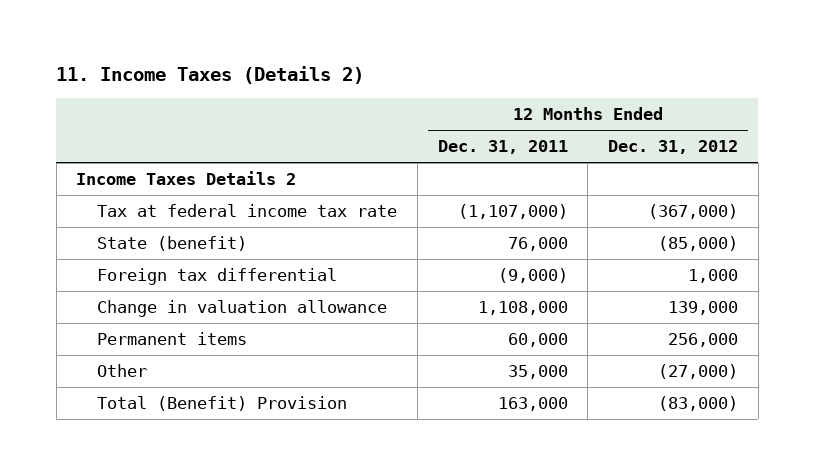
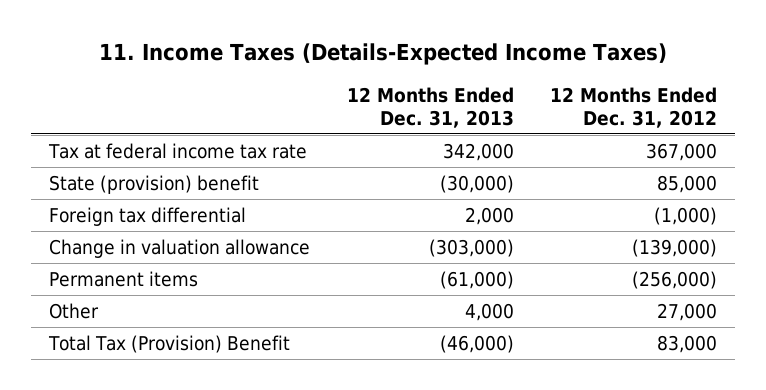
[56,66,365,85] 11. Income Taxes (Details 2) -> [99,43,668,66] 11. Income Taxes (Details-Expected Income Taxes)
[437,140,568,155] Dec. 31, 2011 -> none
none -> [346,86,514,128] 12 Months Ended Dec. 31, 2013
[76,171,297,186] Income Taxes Details 2 -> none
[648,204,739,220] (367,000) -> [646,142,718,161] 367,000
[97,236,248,252] State (benefit) -> [49,174,260,194] State (provision) benefit
[658,236,739,252] (85,000) -> [657,174,718,193] 85,000
[688,269,739,284] 1,000 -> [654,206,718,225] (1,000)
[668,301,739,316] 139,000 -> [632,238,718,257] (139,000)
[668,333,739,348] 256,000 -> [632,270,718,289] (256,000)
[658,364,739,380] (27,000) -> [657,302,718,321] 27,000
[97,396,348,412] Total (Benefit) Provision -> [48,334,291,353] Total Tax (Provision) Benefit
[658,396,739,412] (83,000) -> [657,334,718,353] 83,000

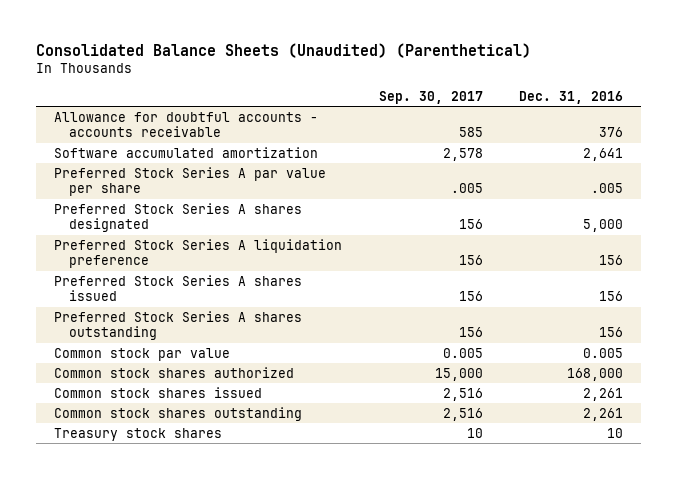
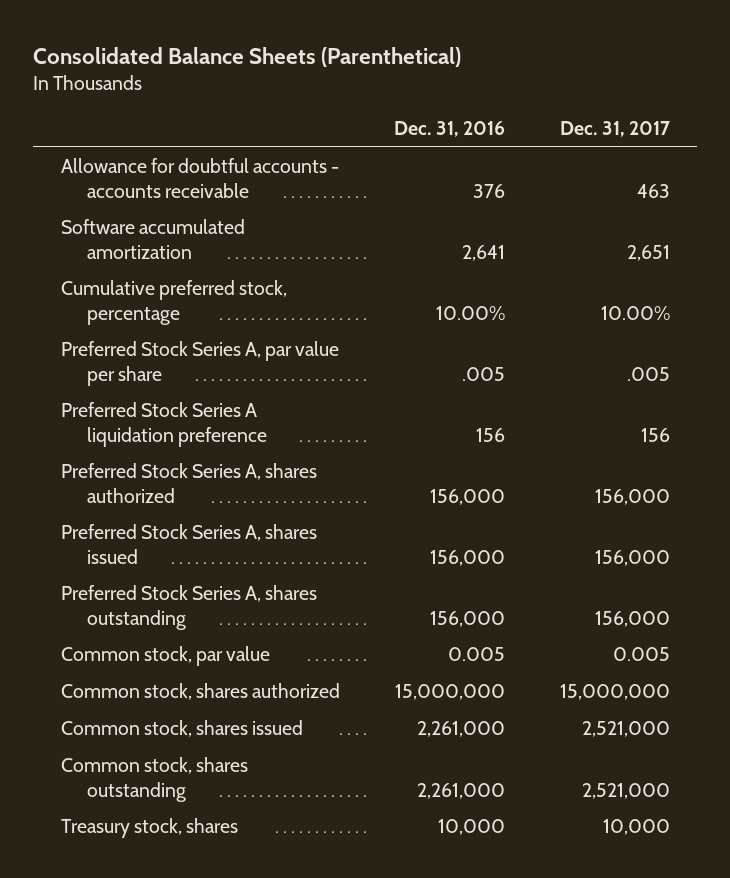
[36,42,532,58] Consolidated Balance Sheets (Unaudited) (Parenthetical) -> [33,46,462,67] Consolidated Balance Sheets (Parenthetical)
[378,90,483,104] Sep. 30, 2017 -> none
none -> [559,121,670,138] Dec. 31, 2017
[54,202,303,233] Preferred Stock Series A shares designated -> none
none -> [60,280,287,325] Cumulative preferred stock, percentage
[54,166,327,197] Preferred Stock Series A par value per share -> [60,341,339,386] Preferred Stock Series A, par value per share
none -> [60,463,317,503] Preferred Stock Series A, shares authorized
[54,274,303,302] Preferred Stock Series A shares issued -> [60,524,317,564] Preferred Stock Series A, shares issued
[599,291,624,302] 156 -> [430,549,506,566] 156,000
[54,310,303,341] Preferred Stock Series A shares outstanding -> [60,585,317,630] Preferred Stock Series A, shares outstanding
[599,327,624,338] 156 -> [430,610,506,627] 156,000
[54,347,231,361] Common stock par value -> [60,646,270,667] Common stock, par value
[54,366,295,378] Common stock shares authorized -> [60,683,340,701] Common stock, shares authorized
[567,367,624,381] 168,000 -> [395,684,506,701] 15,000,000
[54,386,263,398] Common stock shares issued -> [60,720,303,738] Common stock, shares issued
[583,387,624,401] 2,261 -> [417,721,506,738] 2,261,000
[54,406,303,421] Common stock shares outstanding -> [60,757,248,802] Common stock, shares outstanding
[583,407,624,421] 2,261 -> [417,782,506,799] 2,261,000
[54,427,223,441] Treasury stock shares -> [60,818,238,839] Treasury stock, shares
[607,427,624,438] 10 -> [438,819,506,836] 10,000

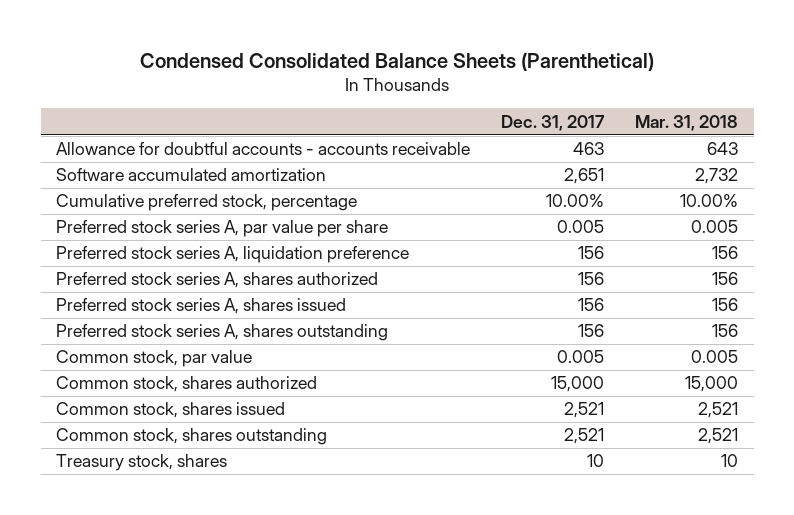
[33,46,462,67] Consolidated Balance Sheets (Parenthetical) -> [140,51,655,71] Condensed Consolidated Balance Sheets (Parenthetical)
[394,121,506,138] Dec. 31, 2016 -> none
none -> [635,114,739,131] Mar. 31, 2018
[60,341,339,386] Preferred Stock Series A, par value per share -> [56,220,389,238] Preferred stock series A, par value per share
[626,366,670,381] .005 -> [557,220,605,234] 0.005
[60,402,268,447] Preferred Stock Series A liquidation preference -> [56,246,410,264] Preferred stock series A, liquidation preference
[60,463,317,503] Preferred Stock Series A, shares authorized -> [56,272,379,289] Preferred stock series A, shares authorized
[594,488,670,505] 156,000 -> [578,272,605,286] 156
[60,524,317,564] Preferred Stock Series A, shares issued -> [56,298,347,315] Preferred stock series A, shares issued
[594,549,670,566] 156,000 -> [578,298,605,312] 156
[60,585,317,630] Preferred Stock Series A, shares outstanding -> [56,324,389,342] Preferred stock series A, shares outstanding
[594,610,670,627] 156,000 -> [578,324,605,338] 156
[559,684,670,701] 15,000,000 -> [551,376,605,393] 15,000
[581,721,670,738] 2,521,000 -> [564,402,605,419] 2,521
[581,782,670,799] 2,521,000 -> [564,428,605,445] 2,521
[602,819,670,836] 10,000 -> [587,454,605,468] 10

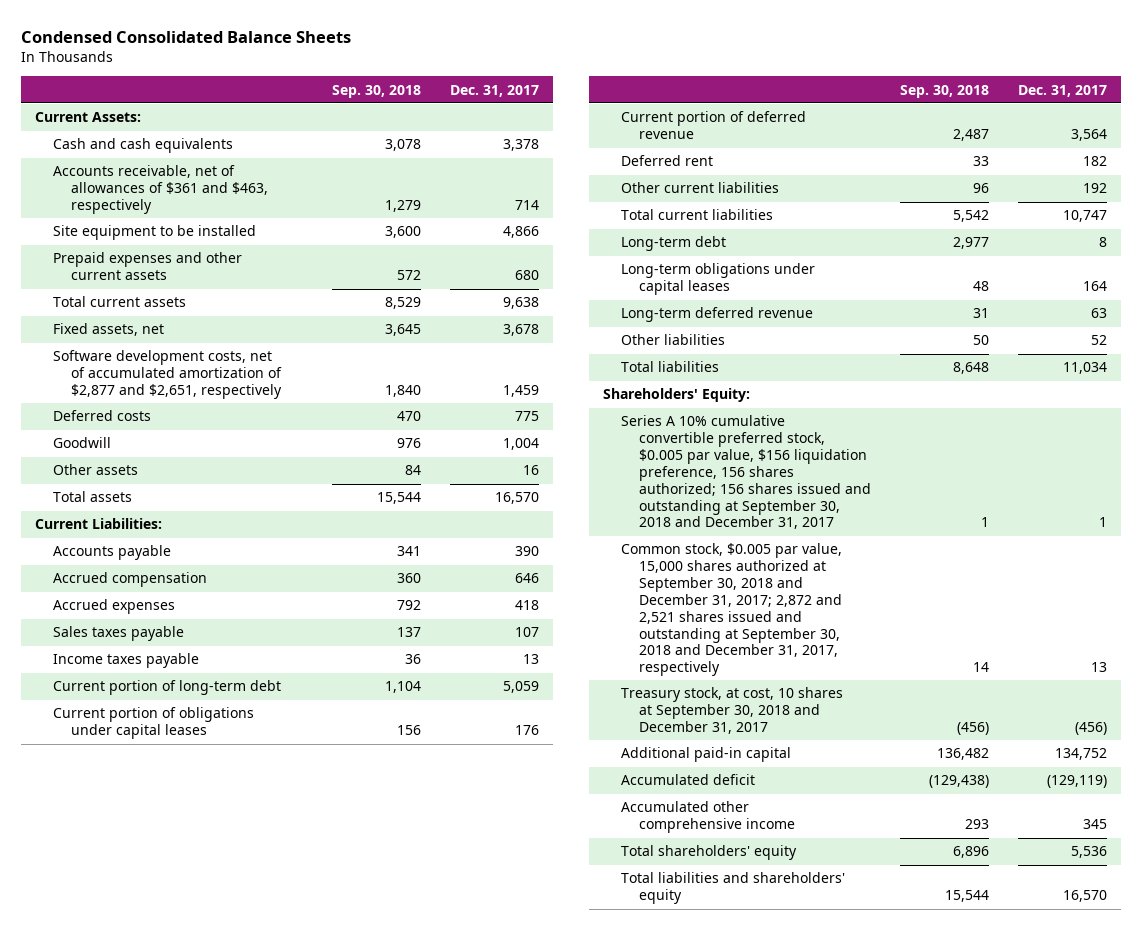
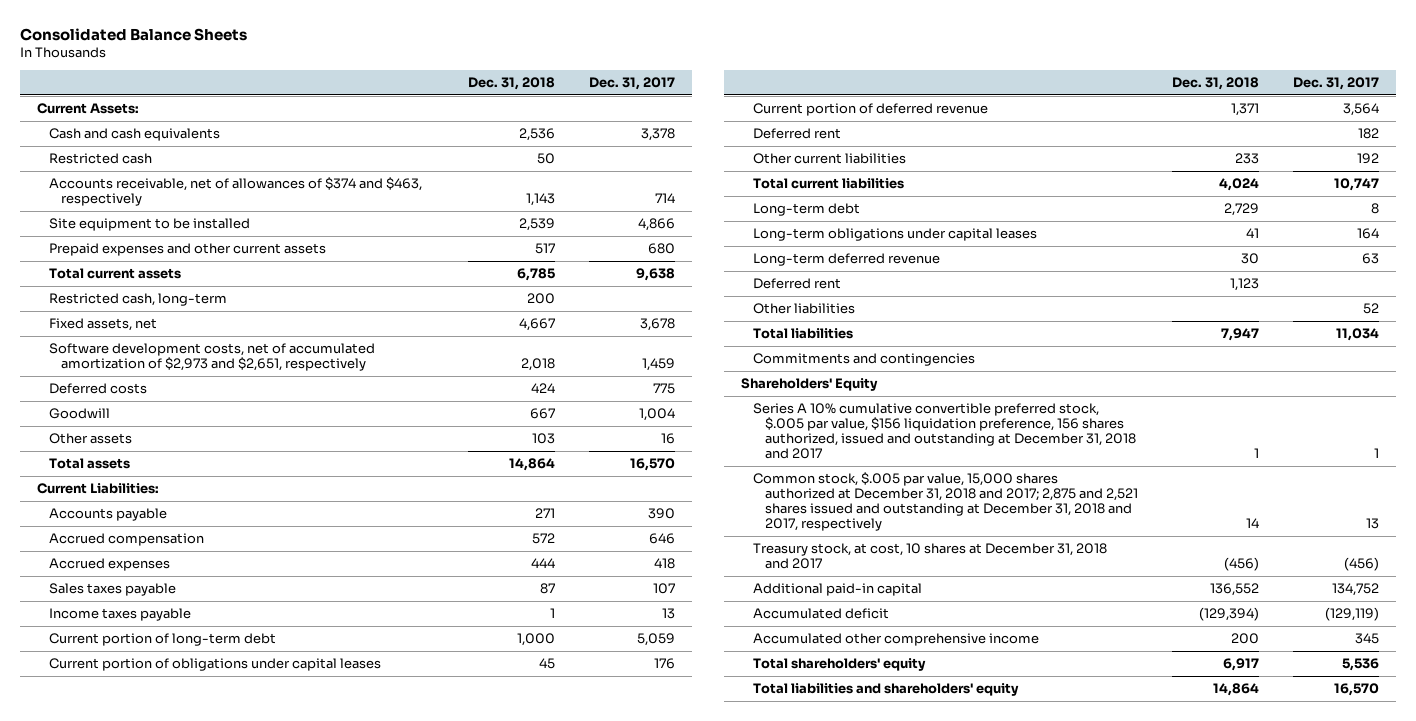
[21,30,352,43] Condensed Consolidated Balance Sheets -> [19,27,247,41] Consolidated Balance Sheets
[332,84,422,98] Sep. 30, 2018 -> none
none -> [467,77,555,91] Dec. 31, 2018
none -> [48,153,152,165] Restricted cash
[53,165,269,215] Accounts receivable, net of allowances of $361 and $463, respectively -> [48,177,422,207] Accounts receivable, net of allowances of $374 and $463, respectively
none -> [48,293,227,307] Restricted cash, long-term
[53,350,283,400] Software development costs, net of accumulated amortization of $2,877 and $2,651, respectively -> [48,343,375,372] Software development costs, net of accumulated amortization of $2,973 and $2,651, respectively
none -> [752,278,841,290] Deferred rent
none -> [752,353,975,367] Commitments and contingencies
[603,388,751,403] Shareholders' Equity: -> [740,378,878,392] Shareholders' Equity
[621,415,871,530] Series A 10% cumulative convertible preferred stock, $0.005 par value, $156 liquidation preference, 156 shares authorized; 156 shares issued and outstanding at September 30, 2018 and December 31, 2017 -> [752,403,1136,460] Series A 10% cumulative convertible preferred stock, $.005 par value, $156 liquidation preference, 156 shares authorized, issued and outstanding at December 31, 2018 and 2017
[621,543,843,677] Common stock, $0.005 par value, 15,000 shares authorized at September 30, 2018 and December 31, 2017; 2,872 and 2,521 shares issued and outstanding at September 30, 2018 and December 31, 2017, respectively -> [752,472,1138,532] Common stock, $.005 par value, 15,000 shares authorized at December 31, 2018 and 2017; 2,875 and 2,521 shares issued and outstanding at December 31, 2018 and 2017, respectively
[621,687,844,735] Treasury stock, at cost, 10 shares at September 30, 2018 and December 31, 2017 -> [752,543,1107,570] Treasury stock, at cost, 10 shares at December 31, 2018 and 2017

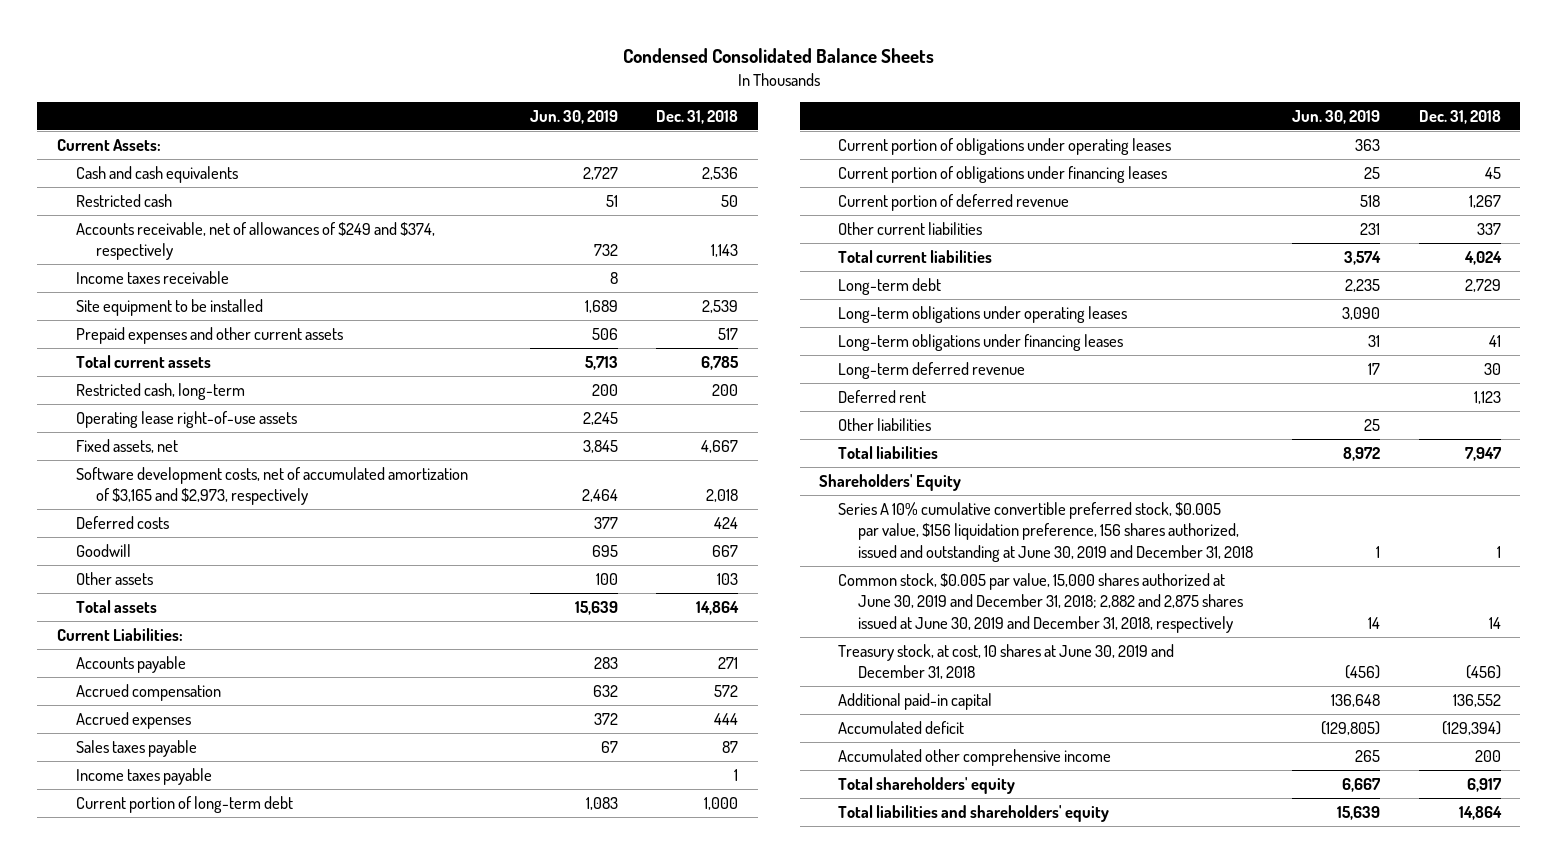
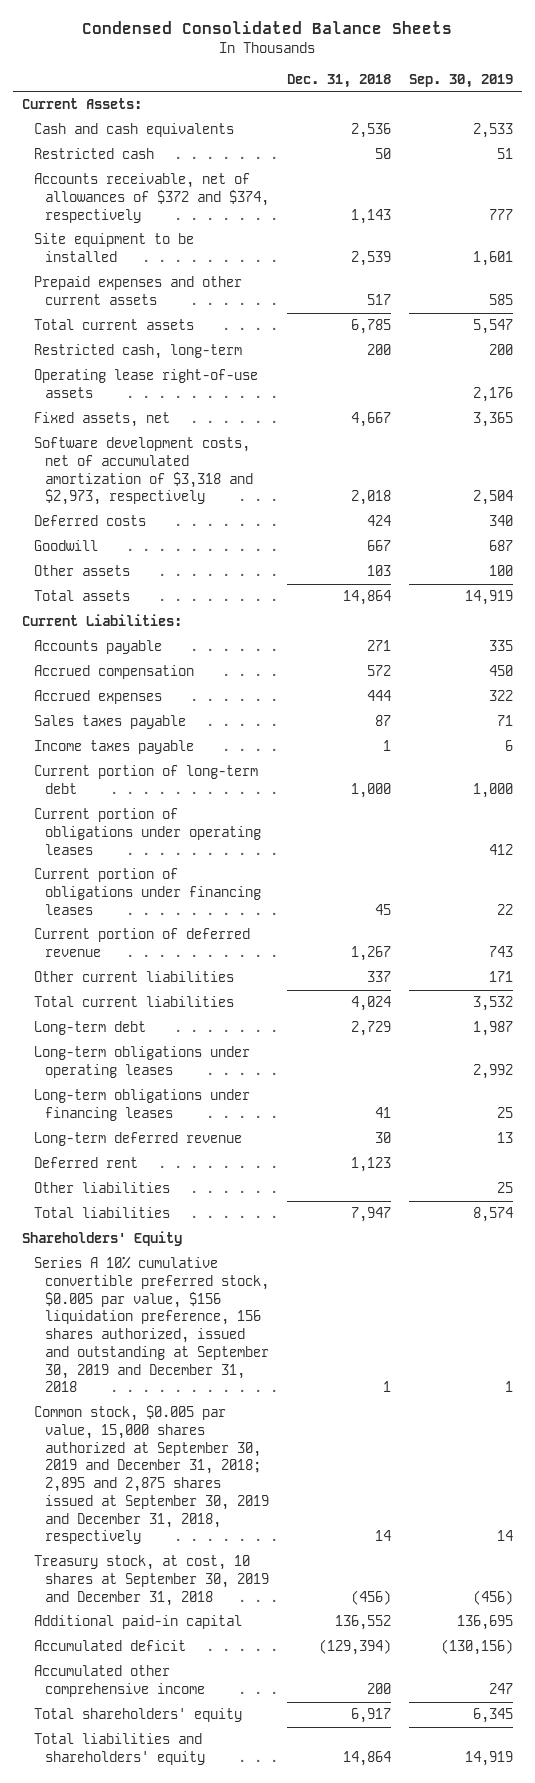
[529,110,618,125] Jun. 30, 2019 -> none
none -> [409,73,514,88] Sep. 30, 2019
[76,270,230,284] Income taxes receivable -> none
[76,221,436,261] Accounts receivable, net of allowances of $249 and $374, respectively -> [33,173,270,223] Accounts receivable, net of allowances of $372 and $374, respectively
[76,466,469,506] Software development costs, net of accumulated amortization of $3,165 and $2,973, respectively -> [33,437,254,506] Software development costs, net of accumulated amortization of $3,318 and $2,973, respectively
[838,501,1253,562] Series A 10% cumulative convertible preferred stock, $0.005 par value, $156 liquidation preference, 156 shares authorized, issued and outstanding at June 30, 2019 and December 31, 2018 -> [33,1256,270,1393] Series A 10% cumulative convertible preferred stock, $0.005 par value, $156 liquidation preference, 156 shares authorized, issued and outstanding at September 30, 2019 and December 31, 2018
[838,572,1243,633] Common stock, $0.005 par value, 15,000 shares authorized at June 30, 2019 and December 31, 2018; 2,882 and 2,875 shares issued at June 30, 2019 and December 31, 2018, respectively -> [33,1405,270,1545] Common stock, $0.005 par value, 15,000 shares authorized at September 30, 2019 and December 31, 2018; 2,895 and 2,875 shares issued at September 30, 2019 and December 31, 2018, respectively
[838,643,1175,680] Treasury stock, at cost, 10 shares at June 30, 2019 and December 31, 2018 -> [33,1555,270,1606] Treasury stock, at cost, 10 shares at September 30, 2019 and December 31, 2018

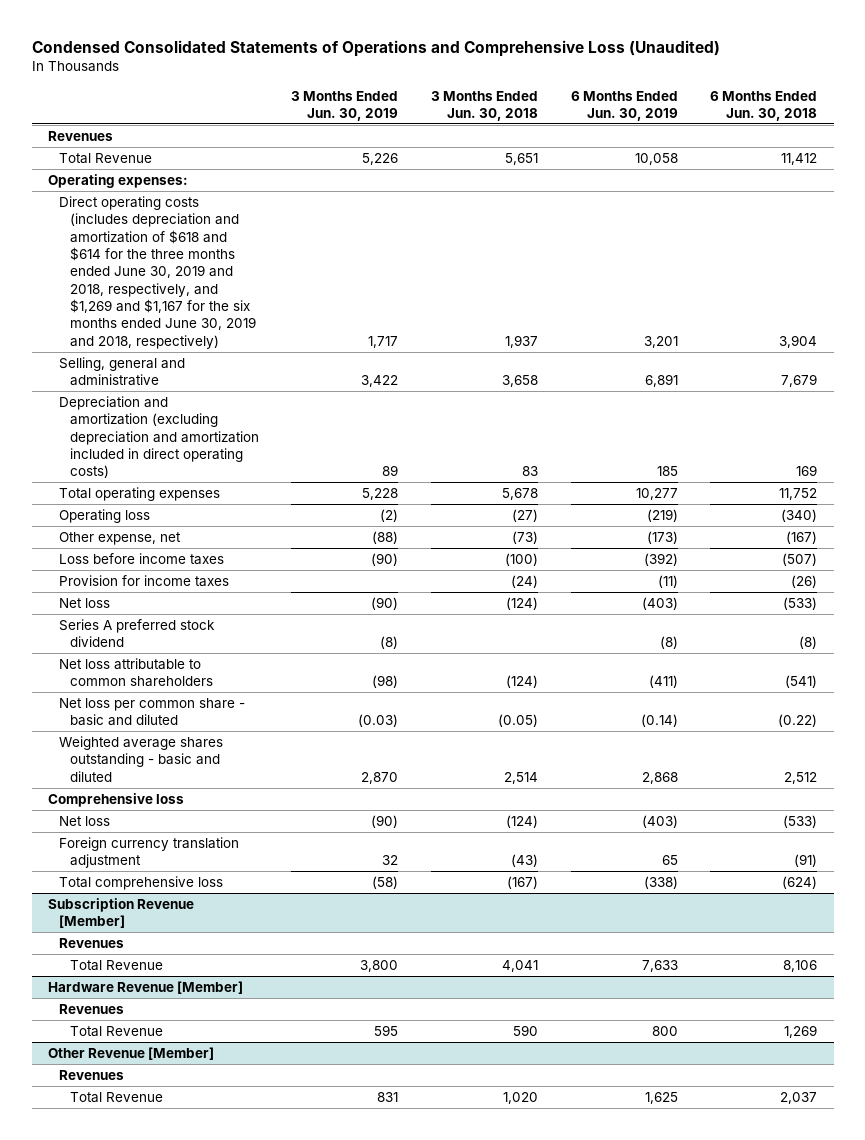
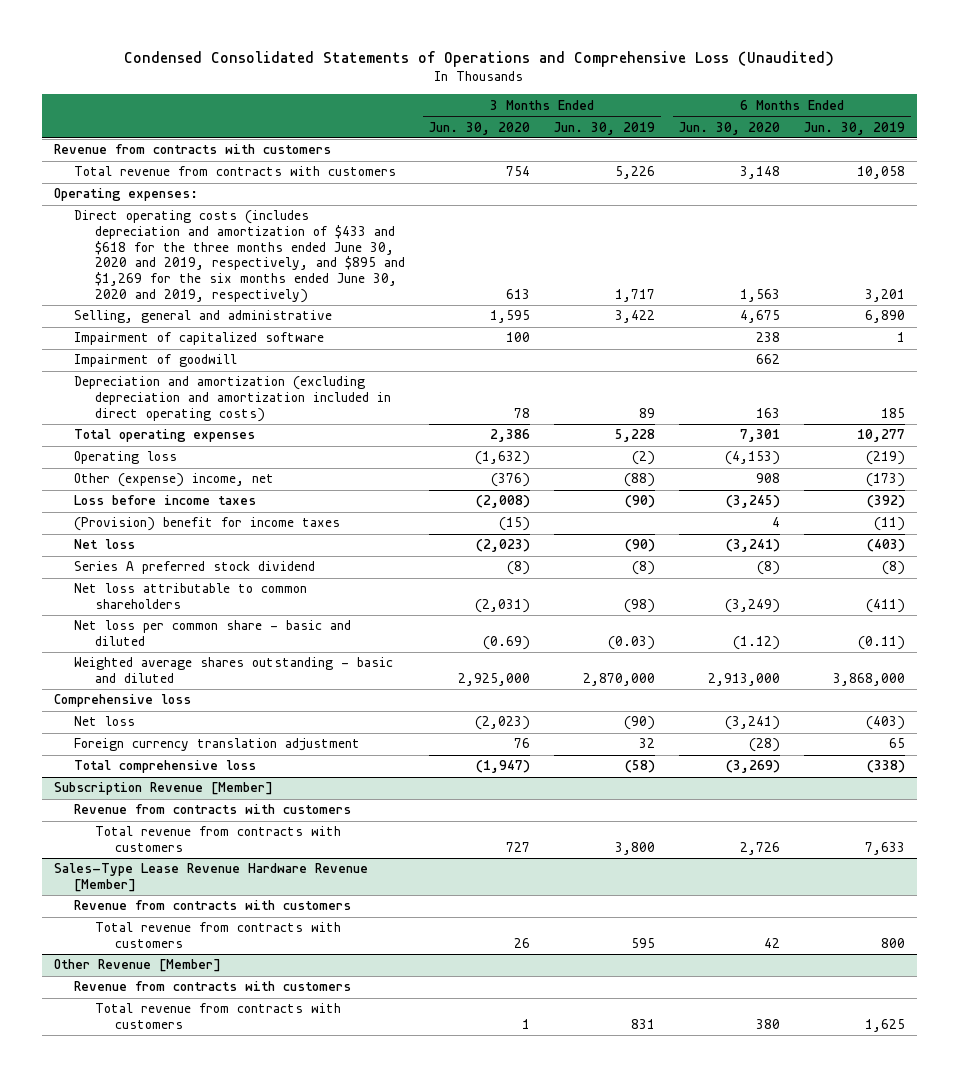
[430,90,538,121] 3 Months Ended Jun. 30, 2018 -> none
[710,90,818,121] 6 Months Ended Jun. 30, 2018 -> none
none -> [428,121,530,135] Jun. 30, 2020
none -> [678,121,780,135] Jun. 30, 2020
[48,130,114,141] Revenues -> [54,144,332,155] Revenue from contracts with customers
[58,152,152,164] Total Revenue -> [74,166,397,177] Total revenue from contracts with customers
[58,195,256,349] Direct operating costs (includes depreciation and amortization of $618 and $614 for the three months ended June 30, 2019 and 2018, respectively, and $1,269 and $1,167 for the six months ended June 30, 2019 and 2018, respectively) -> [74,210,405,303] Direct operating costs (includes depreciation and amortization of $433 and $618 for the three months ended June 30, 2020 and 2019, respectively, and $895 and $1,269 for the six months ended June 30, 2020 and 2019, respectively)
[644,374,678,388] 6,891 -> [864,310,905,324] 6,890
none -> [74,332,325,346] Impairment of capitalized software
none -> [74,354,238,368] Impairment of goodwill
[58,531,181,545] Other expense, net -> [74,473,275,488] Other (expense) income, net
[58,574,229,587] Provision for income taxes -> [74,517,341,532] (Provision) benefit for income taxes
[640,714,678,728] (0.14) -> [857,636,905,651] (0.11)
[361,771,399,784] 2,870 -> [582,673,655,687] 2,870,000
[641,771,678,784] 2,868 -> [832,673,905,687] 3,868,000
[58,937,124,948] Revenues -> [74,804,352,815] Revenue from contracts with customers
[69,959,163,971] Total Revenue -> [94,826,341,853] Total revenue from contracts with customers
[48,980,244,994] Hardware Revenue [Member] -> [54,863,369,893] Sales-Type Lease Revenue Hardware Revenue [Member]
[58,1003,124,1014] Revenues -> [74,900,352,911] Revenue from contracts with customers
[69,1025,163,1037] Total Revenue -> [94,922,341,949] Total revenue from contracts with customers
[58,1069,124,1080] Revenues -> [74,981,352,992] Revenue from contracts with customers
[69,1091,163,1103] Total Revenue -> [94,1003,341,1030] Total revenue from contracts with customers

